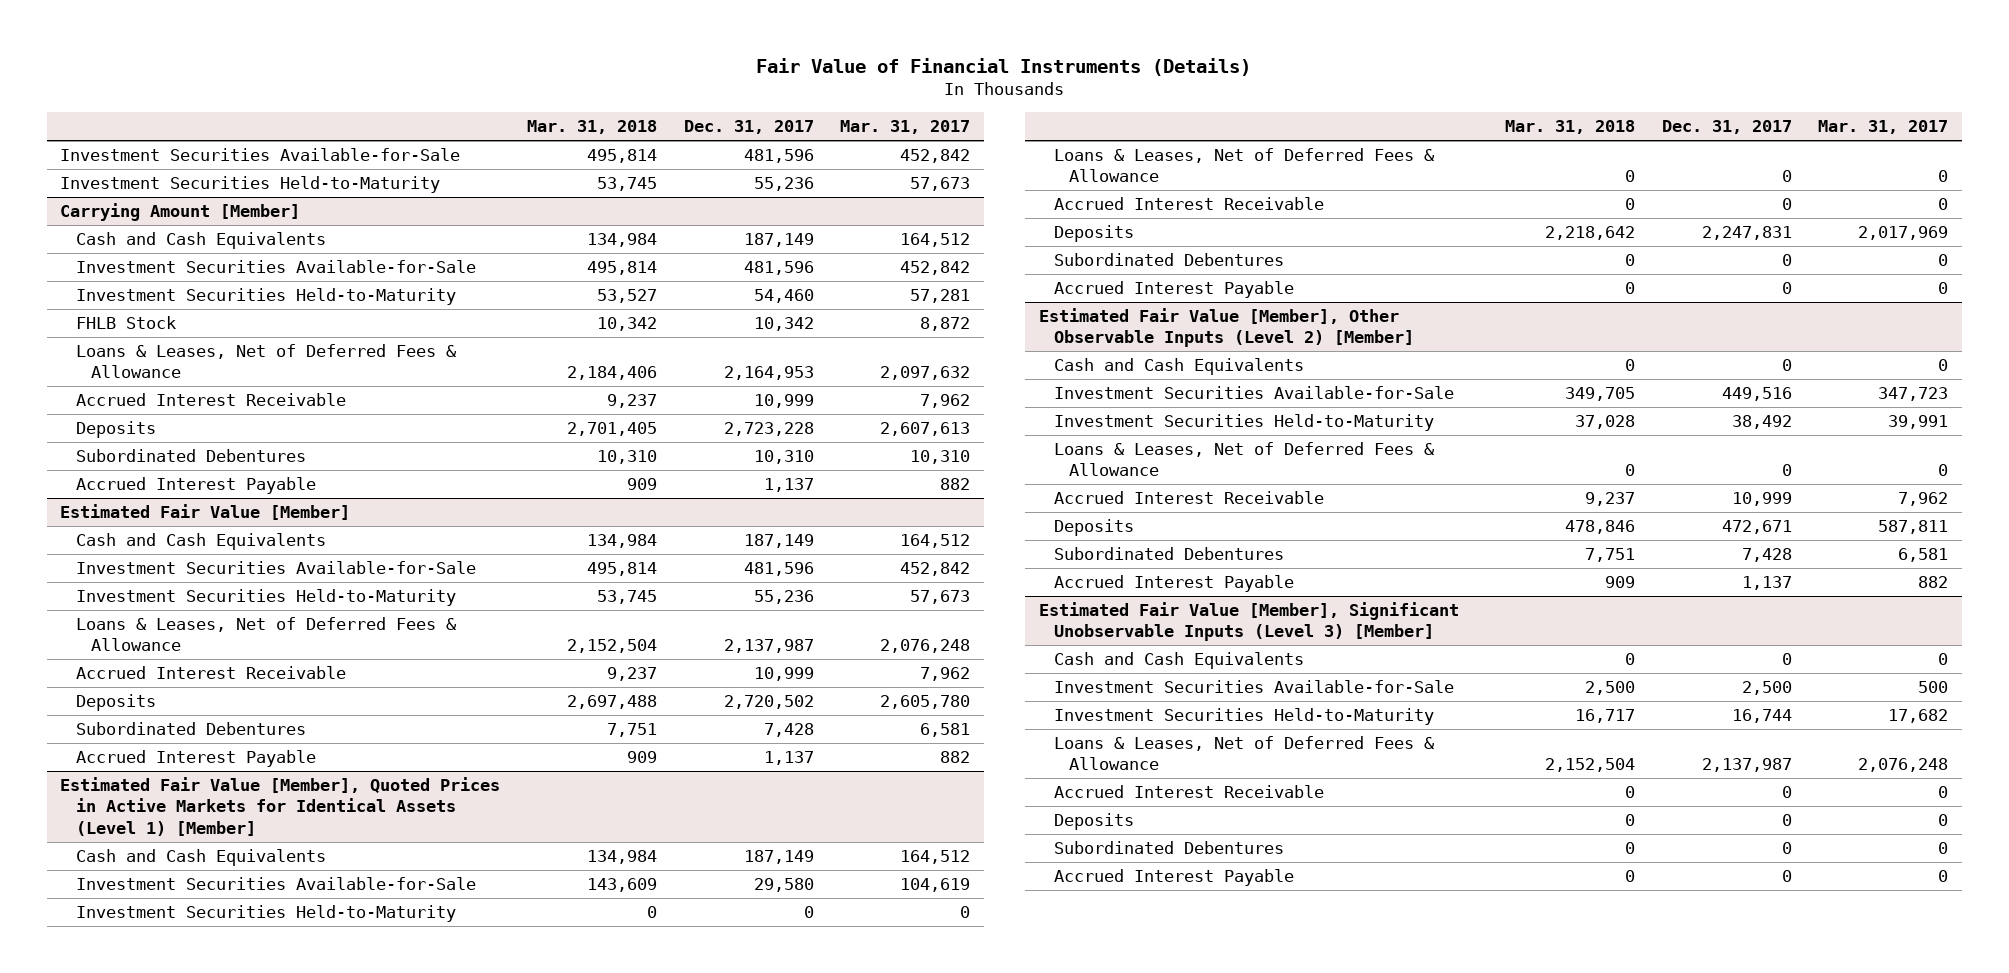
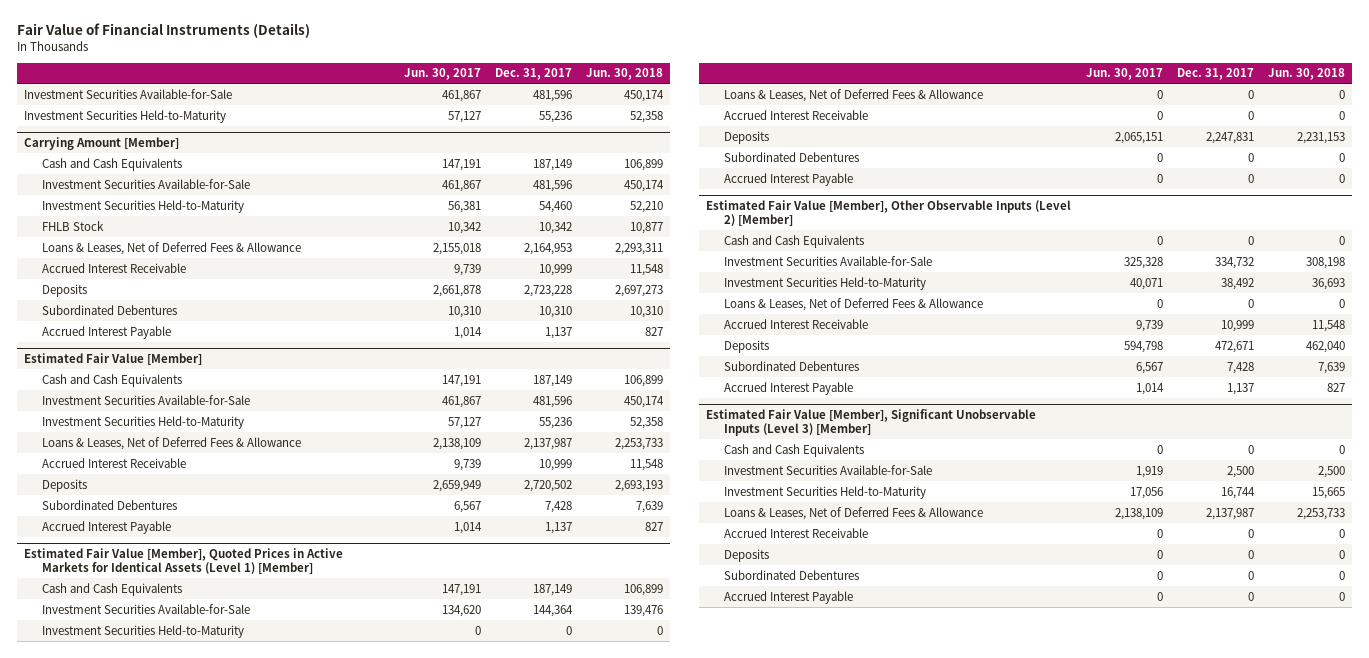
[527,120,658,135] Mar. 31, 2018 -> none
[840,120,971,135] Mar. 31, 2017 -> none
none -> [403,68,481,81] Jun. 30, 2017
none -> [585,68,663,81] Jun. 30, 2018
[753,878,814,893] 29,580 -> [532,604,573,617] 144,364
[1721,387,1792,402] 449,516 -> [1214,256,1254,269] 334,732

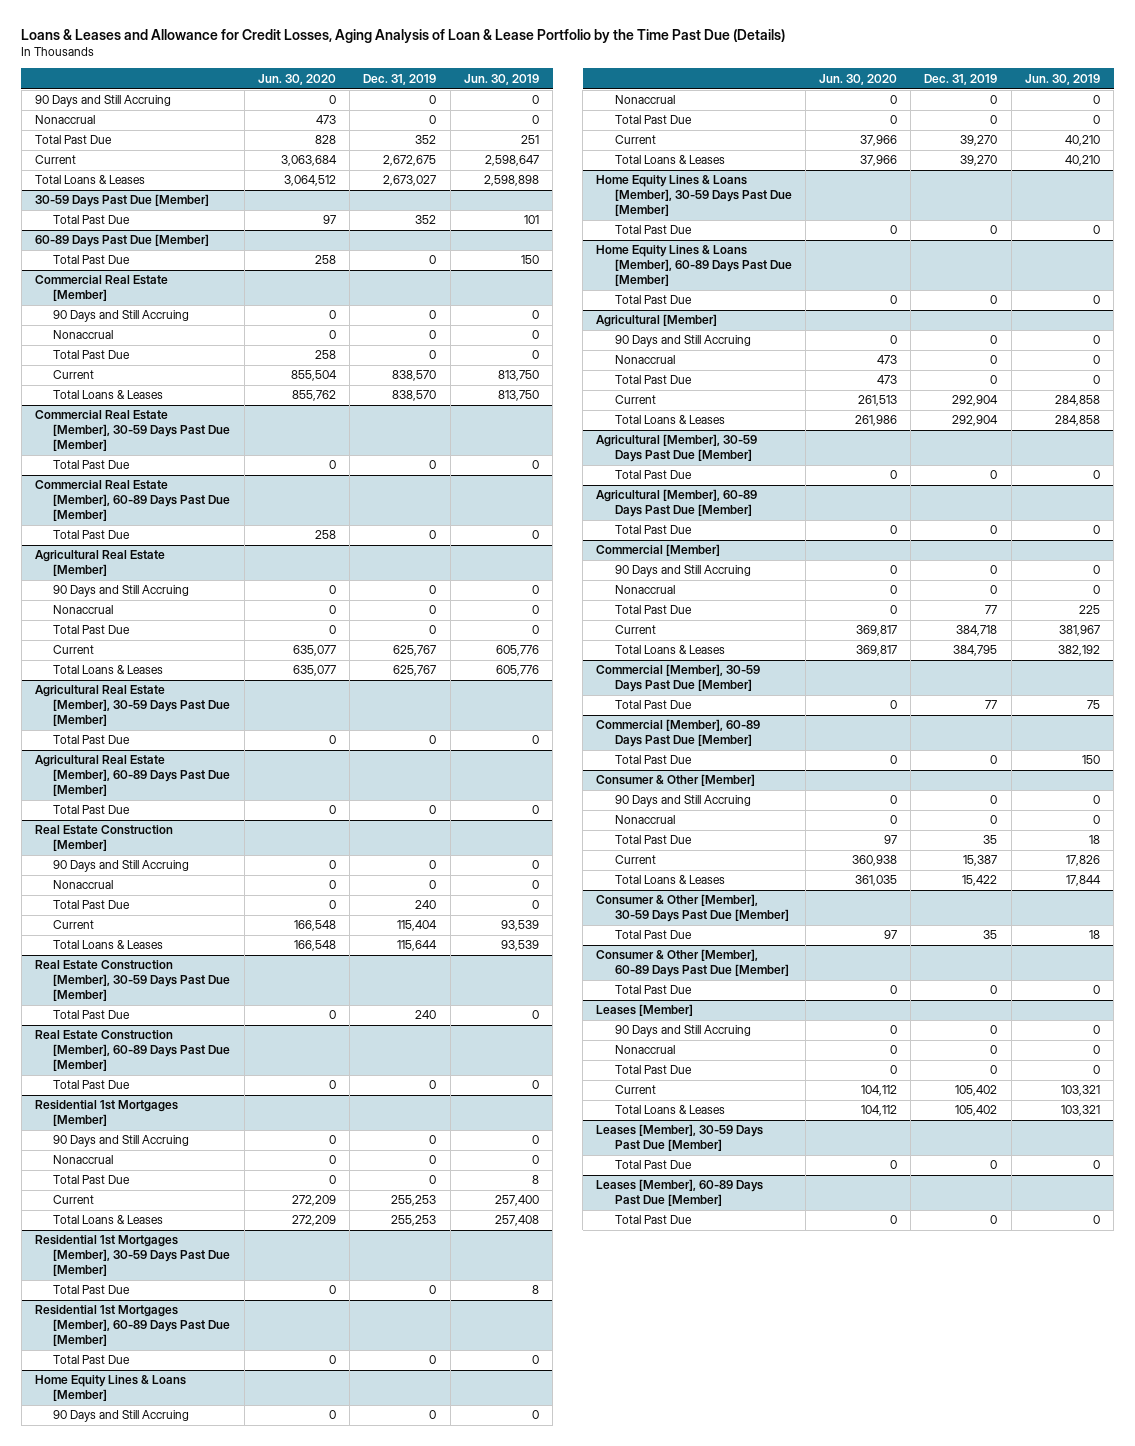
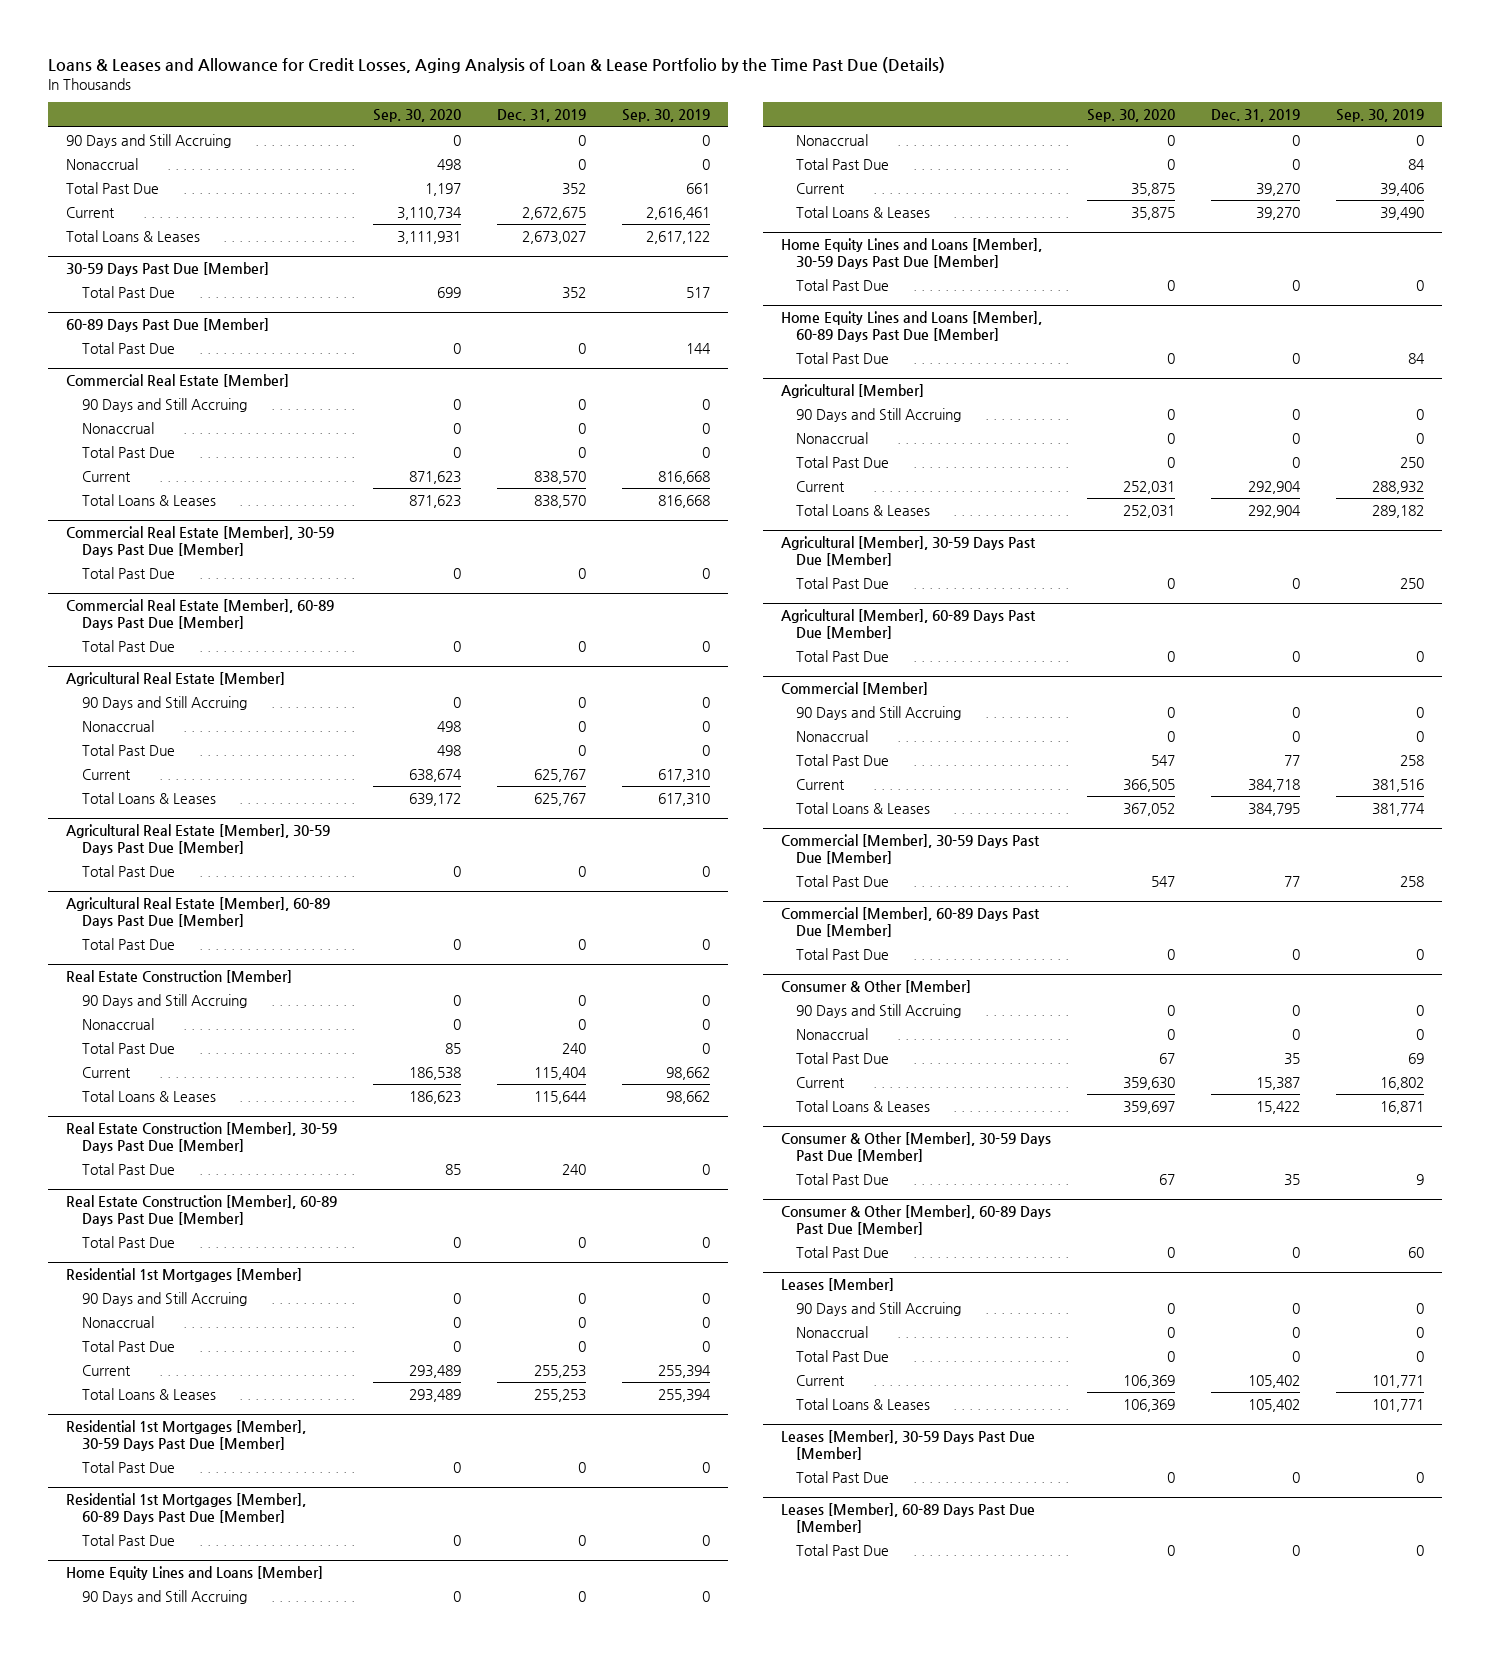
[257,73,336,85] Jun. 30, 2020 -> none
[463,73,539,85] Jun. 30, 2019 -> none
none -> [373,109,462,123] Sep. 30, 2020
none -> [621,109,710,123] Sep. 30, 2019
[35,1375,187,1402] Home Equity Lines & Loans [Member] -> [66,1566,324,1581] Home Equity Lines and Loans [Member]
[596,175,792,217] Home Equity Lines & Loans [Member], 30-59 Days Past Due [Member] -> [780,238,1042,269] Home Equity Lines and Loans [Member], 30-59 Days Past Due [Member]
[596,245,792,287] Home Equity Lines & Loans [Member], 60-89 Days Past Due [Member] -> [780,311,1042,342] Home Equity Lines and Loans [Member], 60-89 Days Past Due [Member]

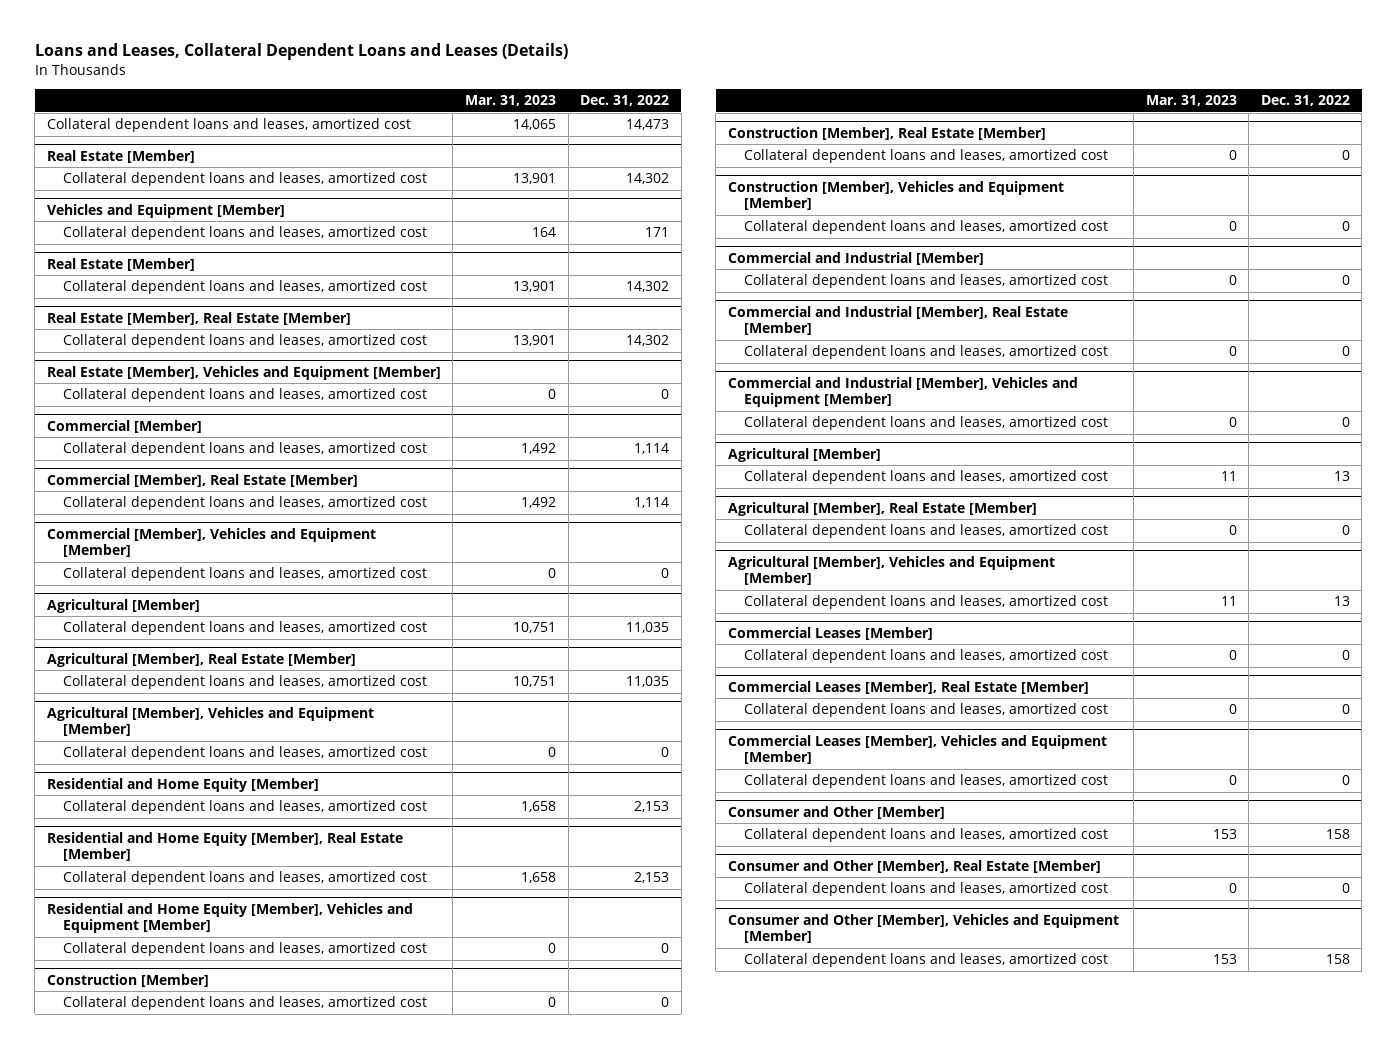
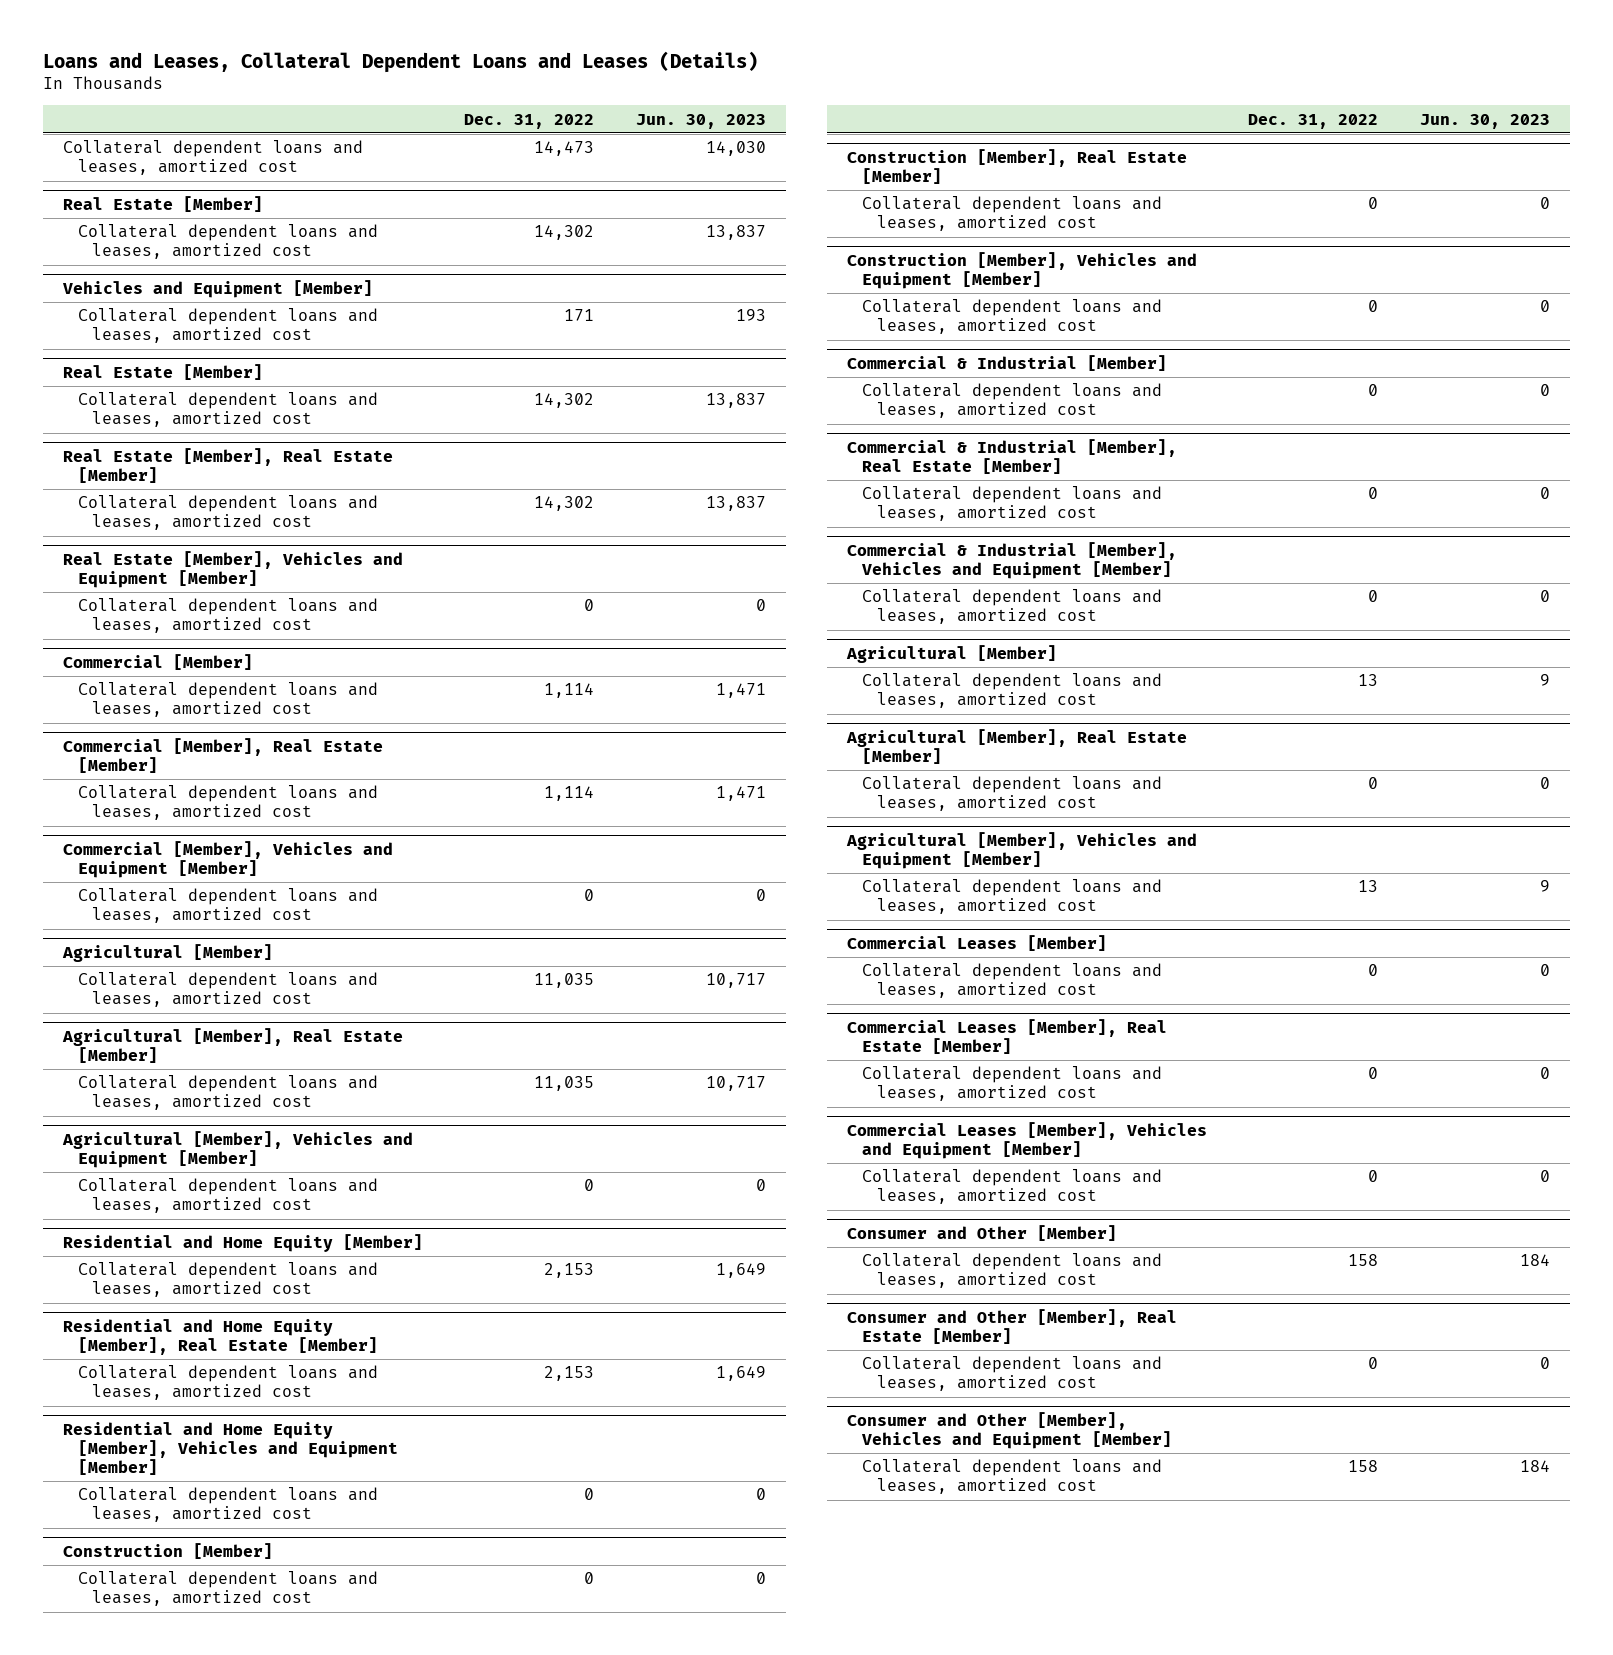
[465,95,557,107] Mar. 31, 2023 -> none
none -> [635,113,766,129] Jun. 30, 2023
[727,251,984,265] Commercial and Industrial [Member] -> [847,354,1168,371] Commercial & Industrial [Member]
[727,305,1068,336] Commercial and Industrial [Member], Real Estate [Member] -> [847,438,1178,474] Commercial & Industrial [Member], Real Estate [Member]
[727,376,1078,408] Commercial and Industrial [Member], Vehicles and Equipment [Member] -> [847,541,1178,579] Commercial & Industrial [Member], Vehicles and Equipment [Member]

